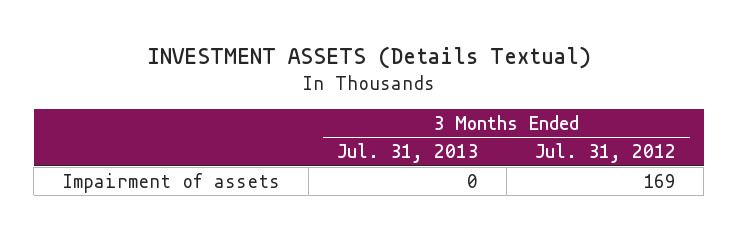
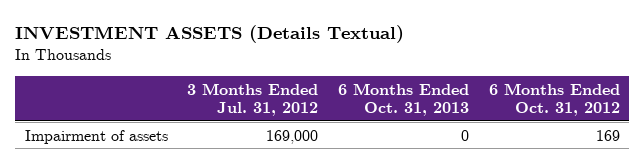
[336,143,478,164] Jul. 31, 2013 -> none
none -> [338,82,470,116] 6 Months Ended Oct. 31, 2013
none -> [488,82,620,116] 6 Months Ended Oct. 31, 2012
[642,173,676,188] 169 -> [266,129,319,144] 169,000

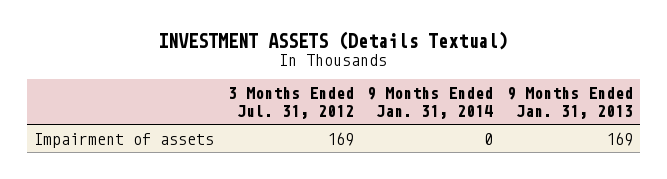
[338,82,470,116] 6 Months Ended Oct. 31, 2013 -> none
[488,82,620,116] 6 Months Ended Oct. 31, 2012 -> none
none -> [367,87,494,119] 9 Months Ended Jan. 31, 2014
none -> [506,87,633,119] 9 Months Ended Jan. 31, 2013
[266,129,319,144] 169,000 -> [326,131,354,146] 169

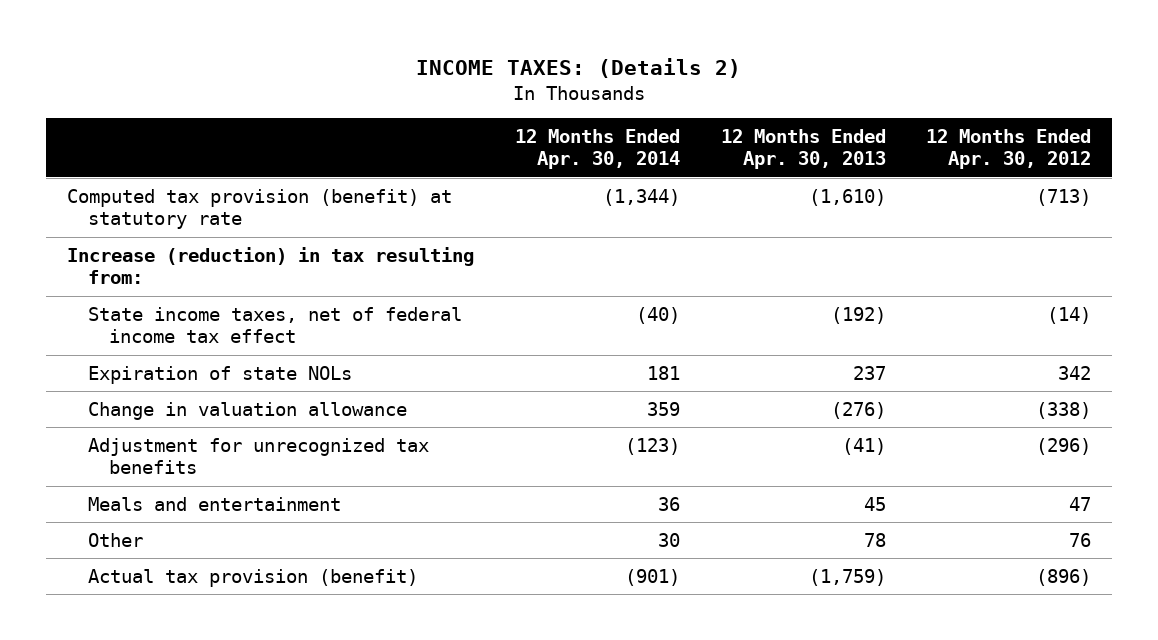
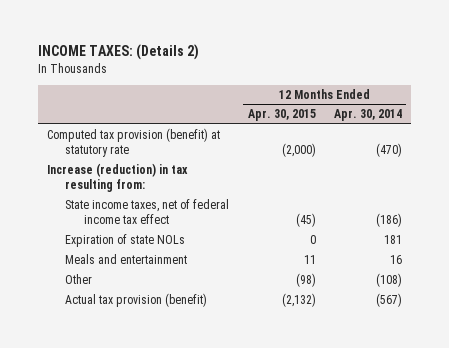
[720,128,886,170] 12 Months Ended Apr. 30, 2013 -> none
[926,128,1092,170] 12 Months Ended Apr. 30, 2012 -> none
none -> [247,109,316,122] Apr. 30, 2015
[602,188,680,206] (1,344) -> [375,143,402,158] (470)
[635,306,680,324] (40) -> [375,213,402,228] (186)
[88,401,408,420] Change in valuation allowance -> none
[88,437,430,475] Adjustment for unrecognized tax benefits -> none
[657,496,680,511] 36 -> [389,255,402,265] 16
[657,532,680,547] 30 -> [375,273,402,288] (108)
[624,568,680,586] (901) -> [375,293,402,308] (567)

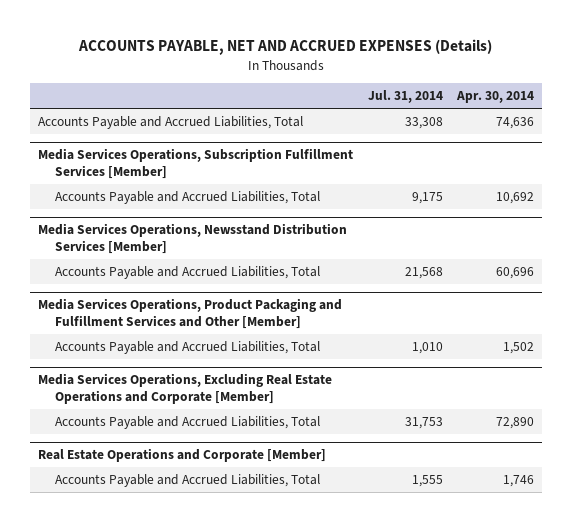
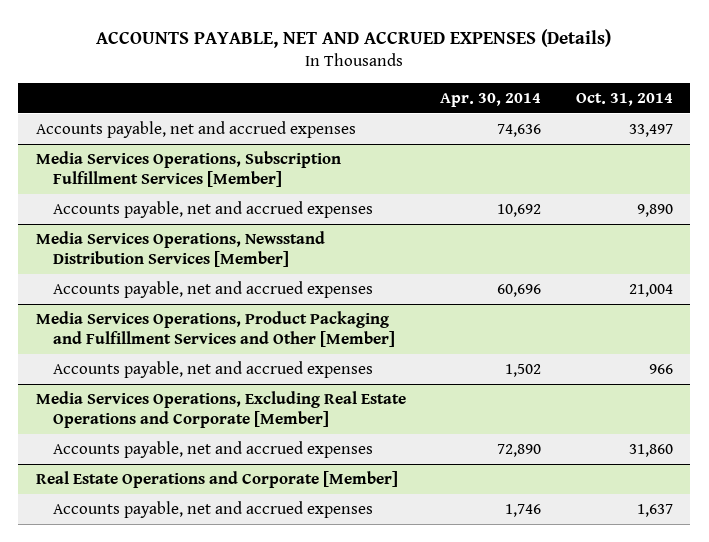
[367,90,443,104] Jul. 31, 2014 -> none
none -> [575,92,673,106] Oct. 31, 2014
[37,116,303,130] Accounts Payable and Accrued Liabilities, Total -> [35,121,356,139] Accounts payable, net and accrued expenses
[54,191,320,205] Accounts Payable and Accrued Liabilities, Total -> [52,201,373,219] Accounts payable, net and accrued expenses
[54,266,320,280] Accounts Payable and Accrued Liabilities, Total -> [52,281,373,299] Accounts payable, net and accrued expenses
[54,341,320,355] Accounts Payable and Accrued Liabilities, Total -> [52,361,373,379] Accounts payable, net and accrued expenses
[54,416,320,430] Accounts Payable and Accrued Liabilities, Total -> [52,441,373,459] Accounts payable, net and accrued expenses
[54,474,320,488] Accounts Payable and Accrued Liabilities, Total -> [52,501,373,519] Accounts payable, net and accrued expenses

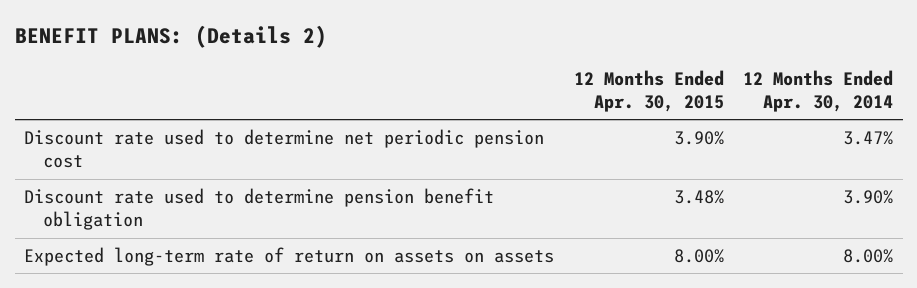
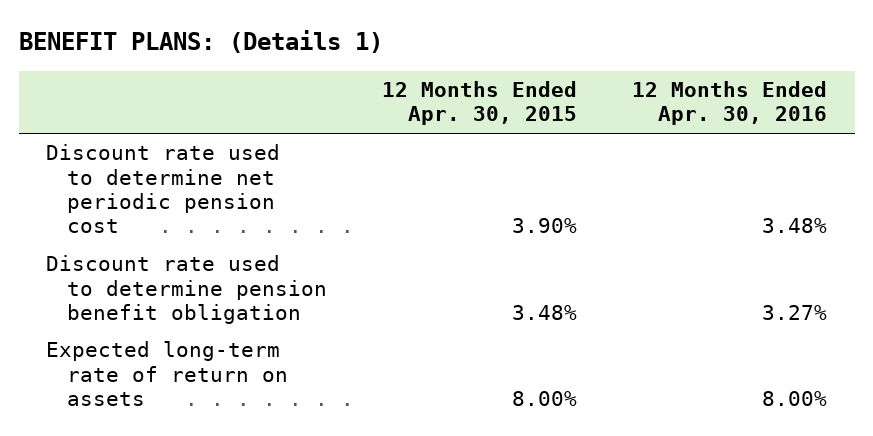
[14,24,327,48] BENEFIT PLANS: (Details 2) -> [18,30,383,54] BENEFIT PLANS: (Details 1)
[742,69,893,113] 12 Months Ended Apr. 30, 2014 -> none
none -> [632,81,828,126] 12 Months Ended Apr. 30, 2016
[24,246,555,266] Expected long-term rate of return on assets on assets -> [46,341,288,406] Expected long-term rate of return on assets

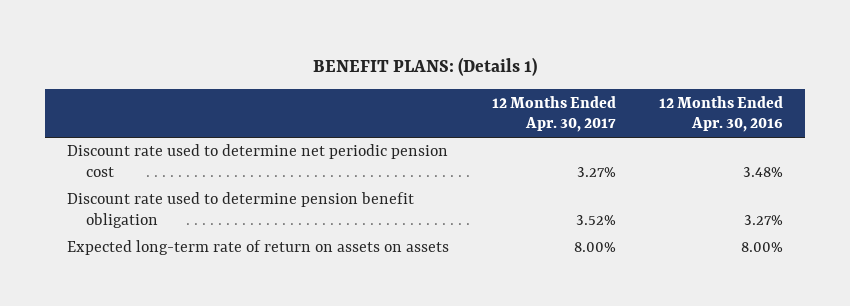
[381,81,577,126] 12 Months Ended Apr. 30, 2015 -> none
none -> [492,95,617,133] 12 Months Ended Apr. 30, 2017
[46,341,288,406] Expected long-term rate of return on assets -> [66,240,449,256] Expected long-term rate of return on assets on assets

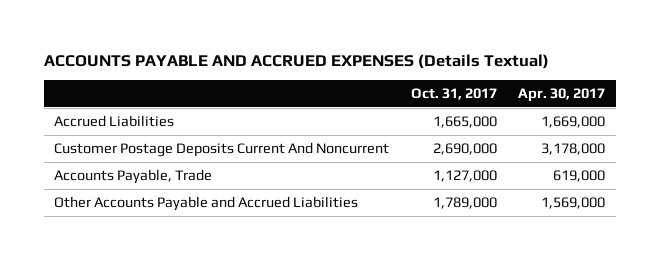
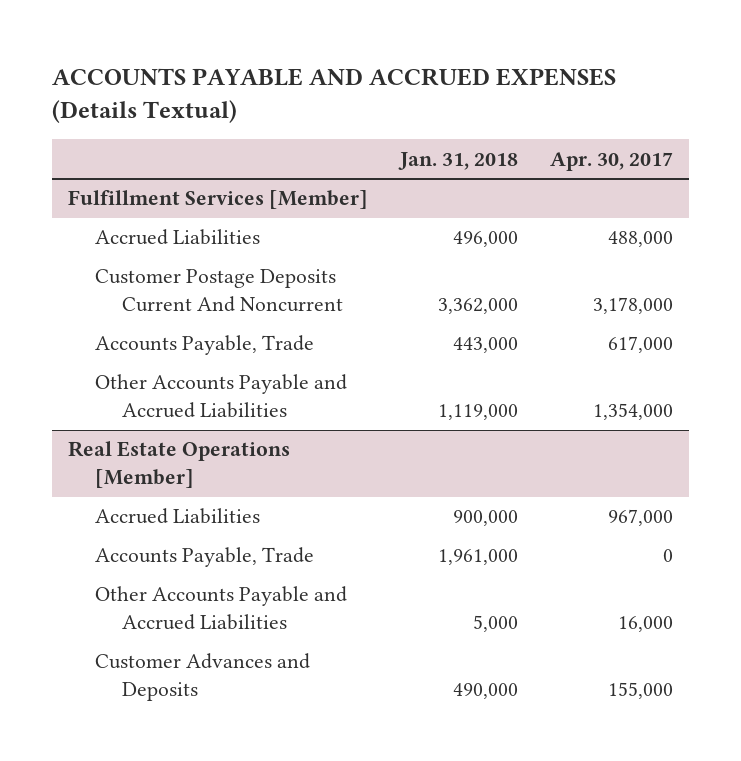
[410,88,497,101] Oct. 31, 2017 -> none
none -> [397,151,518,170] Jan. 31, 2018
none -> [67,190,368,210] Fulfillment Services [Member]
[541,115,606,128] 1,669,000 -> [608,231,674,248] 488,000
[553,169,606,182] 619,000 -> [608,336,674,354] 617,000
[541,196,606,209] 1,569,000 -> [593,402,674,420] 1,354,000
none -> [67,441,290,488] Real Estate Operations [Member]
none -> [94,508,260,525] Accrued Liabilities
none -> [94,547,314,568] Accounts Payable, Trade
none -> [94,586,347,630] Other Accounts Payable and Accrued Liabilities
none -> [94,653,310,701] Customer Advances and Deposits

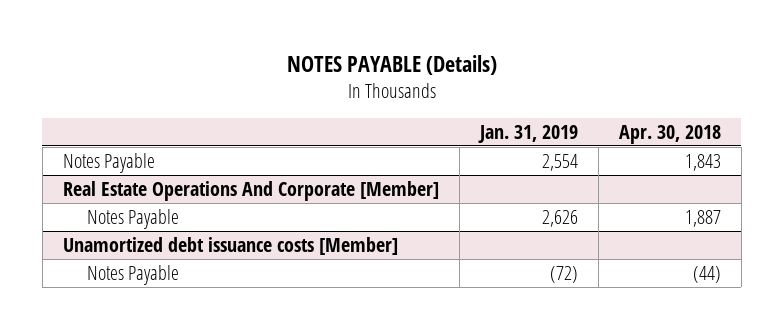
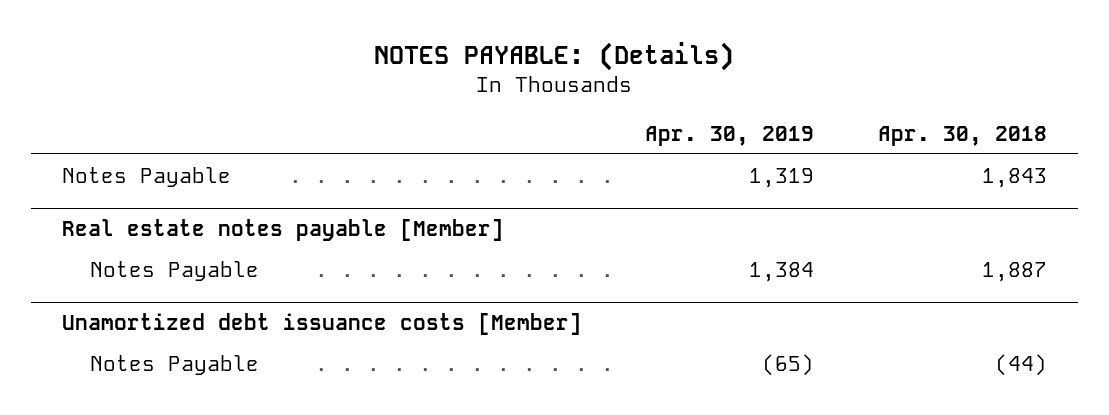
[286,55,497,76] NOTES PAYABLE (Details) -> [374,41,735,71] NOTES PAYABLE: (Details)
[477,124,578,143] Jan. 31, 2019 -> none
none -> [645,125,815,146] Apr. 30, 2019
[62,180,439,201] Real Estate Operations And Corporate [Member] -> [62,219,505,242] Real estate notes payable [Member]

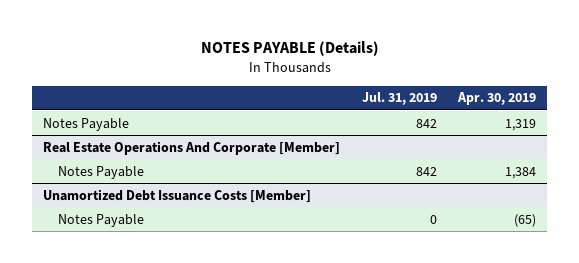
[374,41,735,71] NOTES PAYABLE: (Details) -> [200,41,379,57] NOTES PAYABLE (Details)
[877,125,1047,146] Apr. 30, 2018 -> none
none -> [361,92,437,106] Jul. 31, 2019
[62,219,505,242] Real estate notes payable [Member] -> [42,140,340,155] Real Estate Operations And Corporate [Member]
[62,313,583,336] Unamortized debt issuance costs [Member] -> [42,188,311,203] Unamortized Debt Issuance Costs [Member]

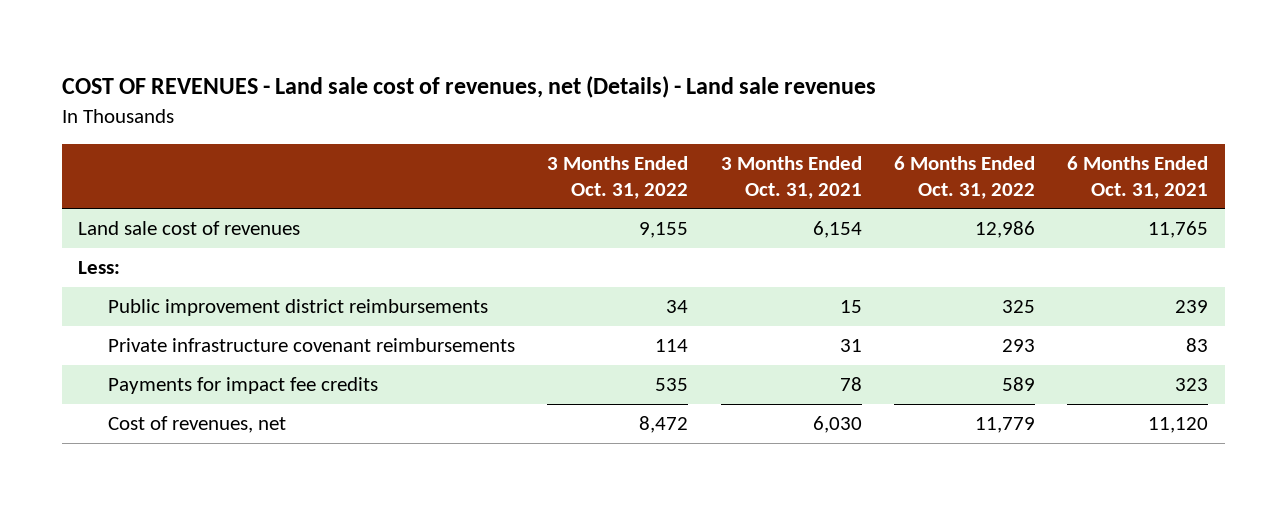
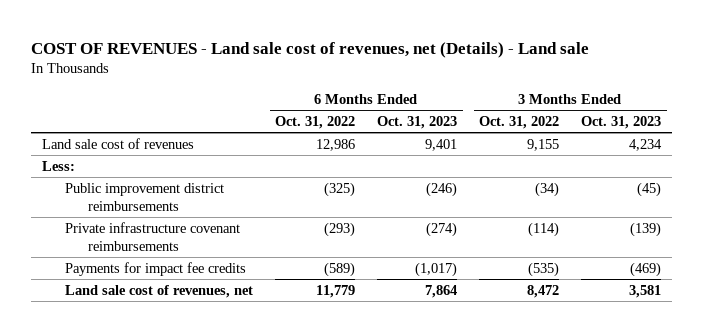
[61,76,876,99] COST OF REVENUES - Land sale cost of revenues, net (Details) - Land sale revenues -> [30,41,589,58] COST OF REVENUES - Land sale cost of revenues, net (Details) - Land sale
[720,156,862,199] 3 Months Ended Oct. 31, 2021 -> none
[1067,156,1209,199] 6 Months Ended Oct. 31, 2021 -> none
none -> [377,115,458,129] Oct. 31, 2023
none -> [581,115,662,129] Oct. 31, 2023
[666,300,689,314] 34 -> [535,181,560,197] (34)
[1002,300,1036,314] 325 -> [324,181,356,197] (325)
[655,339,689,353] 114 -> [528,221,560,237] (114)
[1002,339,1036,353] 293 -> [324,221,356,237] (293)
[655,378,689,392] 535 -> [528,261,560,277] (535)
[1002,377,1036,392] 589 -> [324,261,356,277] (589)
[108,416,287,434] Cost of revenues, net -> [65,284,254,298] Land sale cost of revenues, net

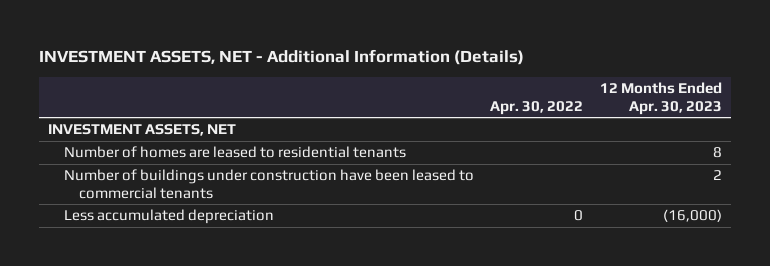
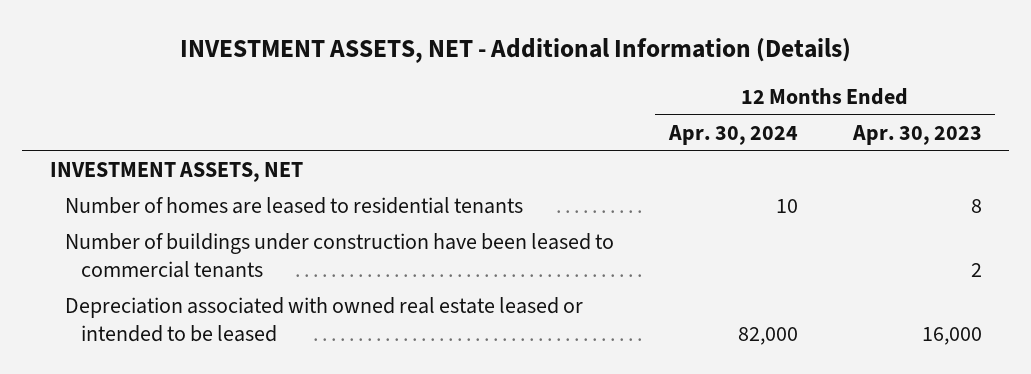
[490,100,584,115] Apr. 30, 2022 -> none
none -> [668,124,799,145] Apr. 30, 2024
[63,209,274,225] Less accumulated depreciation -> none
none -> [65,297,584,343] Depreciation associated with owned real estate leased or intended to be leased

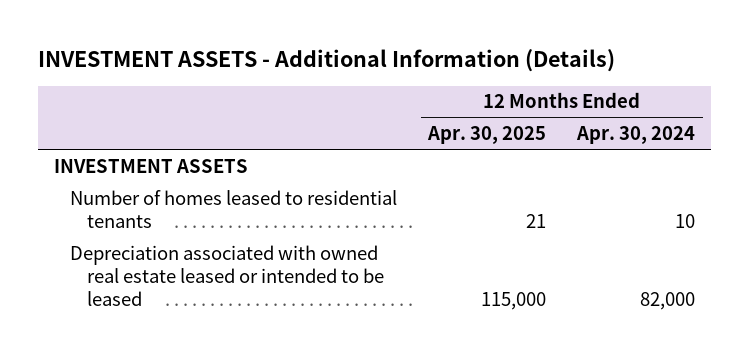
[179,37,851,63] INVESTMENT ASSETS, NET - Additional Information (Details) -> [38,49,616,73] INVESTMENT ASSETS - Additional Information (Details)
[851,124,982,145] Apr. 30, 2023 -> none
none -> [427,126,547,145] Apr. 30, 2025
[65,233,615,279] Number of buildings under construction have been leased to commercial tenants -> none
[49,162,303,183] INVESTMENT ASSETS, NET -> [53,158,248,173] INVESTMENT ASSETS
[65,197,524,215] Number of homes are leased to residential tenants -> [70,189,398,228] Number of homes leased to residential tenants

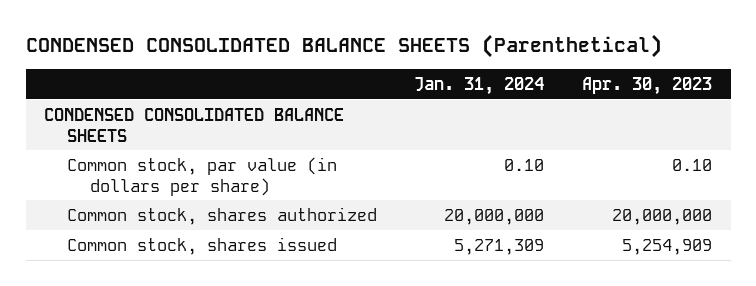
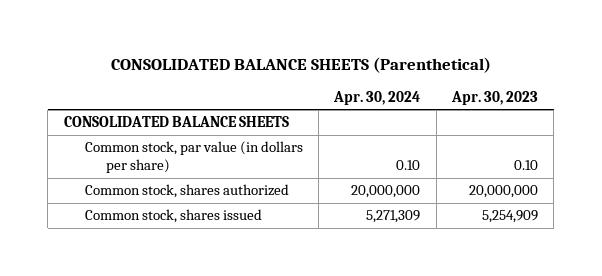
[25,33,662,58] CONDENSED CONSOLIDATED BALANCE SHEETS (Parenthetical) -> [110,57,491,74] CONSOLIDATED BALANCE SHEETS (Parenthetical)
[414,76,545,95] Jan. 31, 2024 -> none
none -> [333,90,421,105] Apr. 30, 2024
[44,107,345,142] CONDENSED CONSOLIDATED BALANCE SHEETS -> [63,116,289,128] CONSOLIDATED BALANCE SHEETS

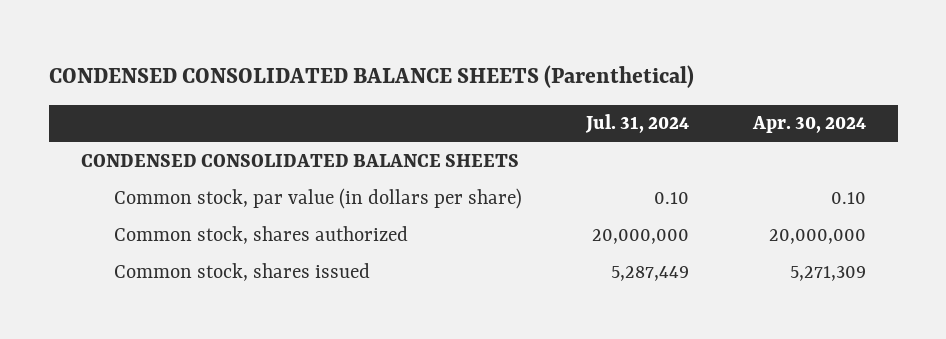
[110,57,491,74] CONSOLIDATED BALANCE SHEETS (Parenthetical) -> [48,64,694,88] CONDENSED CONSOLIDATED BALANCE SHEETS (Parenthetical)
[450,90,538,105] Apr. 30, 2023 -> none
none -> [585,114,690,134] Jul. 31, 2024
[63,116,289,128] CONSOLIDATED BALANCE SHEETS -> [80,153,519,167] CONDENSED CONSOLIDATED BALANCE SHEETS

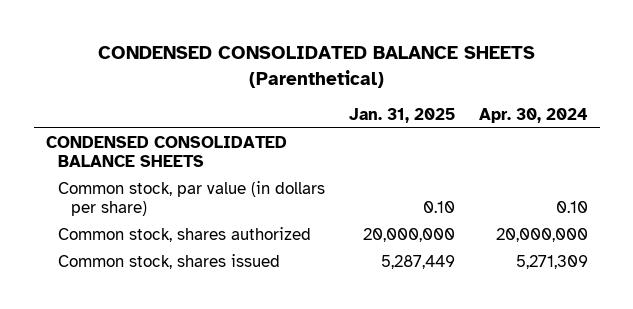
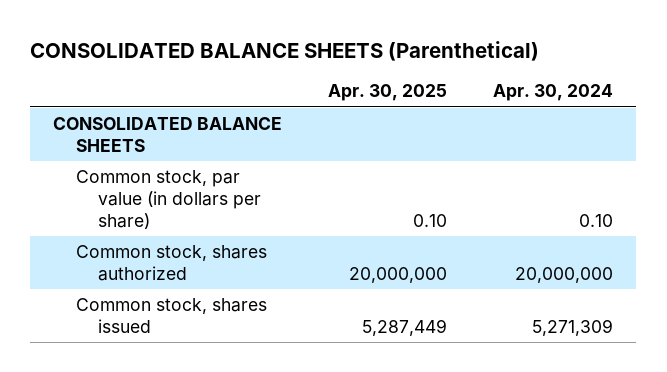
[97,46,535,88] CONDENSED CONSOLIDATED BALANCE SHEETS (Parenthetical) -> [30,40,540,61] CONSOLIDATED BALANCE SHEETS (Parenthetical)
[349,107,456,123] Jan. 31, 2025 -> none
none -> [328,84,448,102] Apr. 30, 2025
[45,136,287,168] CONDENSED CONSOLIDATED BALANCE SHEETS -> [53,117,283,152] CONSOLIDATED BALANCE SHEETS

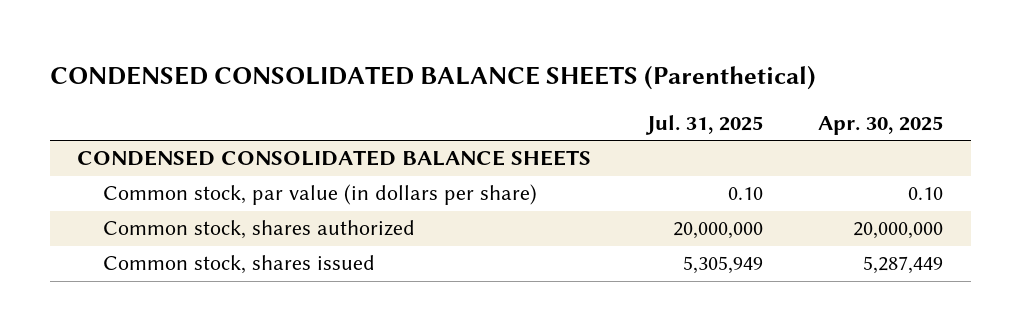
[30,40,540,61] CONSOLIDATED BALANCE SHEETS (Parenthetical) -> [49,64,816,90] CONDENSED CONSOLIDATED BALANCE SHEETS (Parenthetical)
[493,84,614,102] Apr. 30, 2024 -> none
none -> [644,115,763,136] Jul. 31, 2025
[53,117,283,152] CONSOLIDATED BALANCE SHEETS -> [77,150,592,167] CONDENSED CONSOLIDATED BALANCE SHEETS

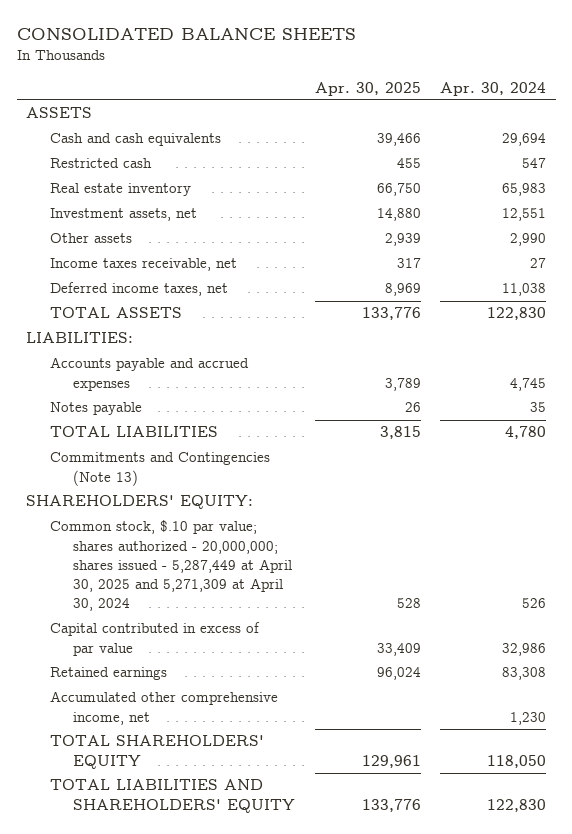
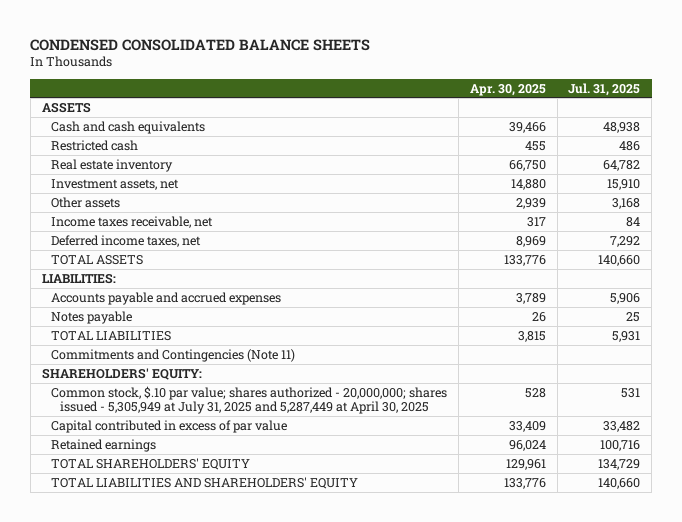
[16,27,356,40] CONSOLIDATED BALANCE SHEETS -> [30,38,371,51] CONDENSED CONSOLIDATED BALANCE SHEETS
[439,81,546,96] Apr. 30, 2024 -> none
none -> [568,82,641,96] Jul. 31, 2025
[49,452,270,486] Commitments and Contingencies (Note 13) -> [51,348,296,362] Commitments and Contingencies (Note 11)
[49,520,293,612] Common stock, $.10 par value; shares authorized - 20,000,000; shares issued - 5,287,449 at April 30, 2025 and 5,271,309 at April 30, 2024 -> [51,385,448,415] Common stock, $.10 par value; shares authorized - 20,000,000; shares issued - 5,305,949 at July 31, 2025 and 5,287,449 at April 30, 2025
[49,691,278,725] Accumulated other comprehensive income, net -> none

